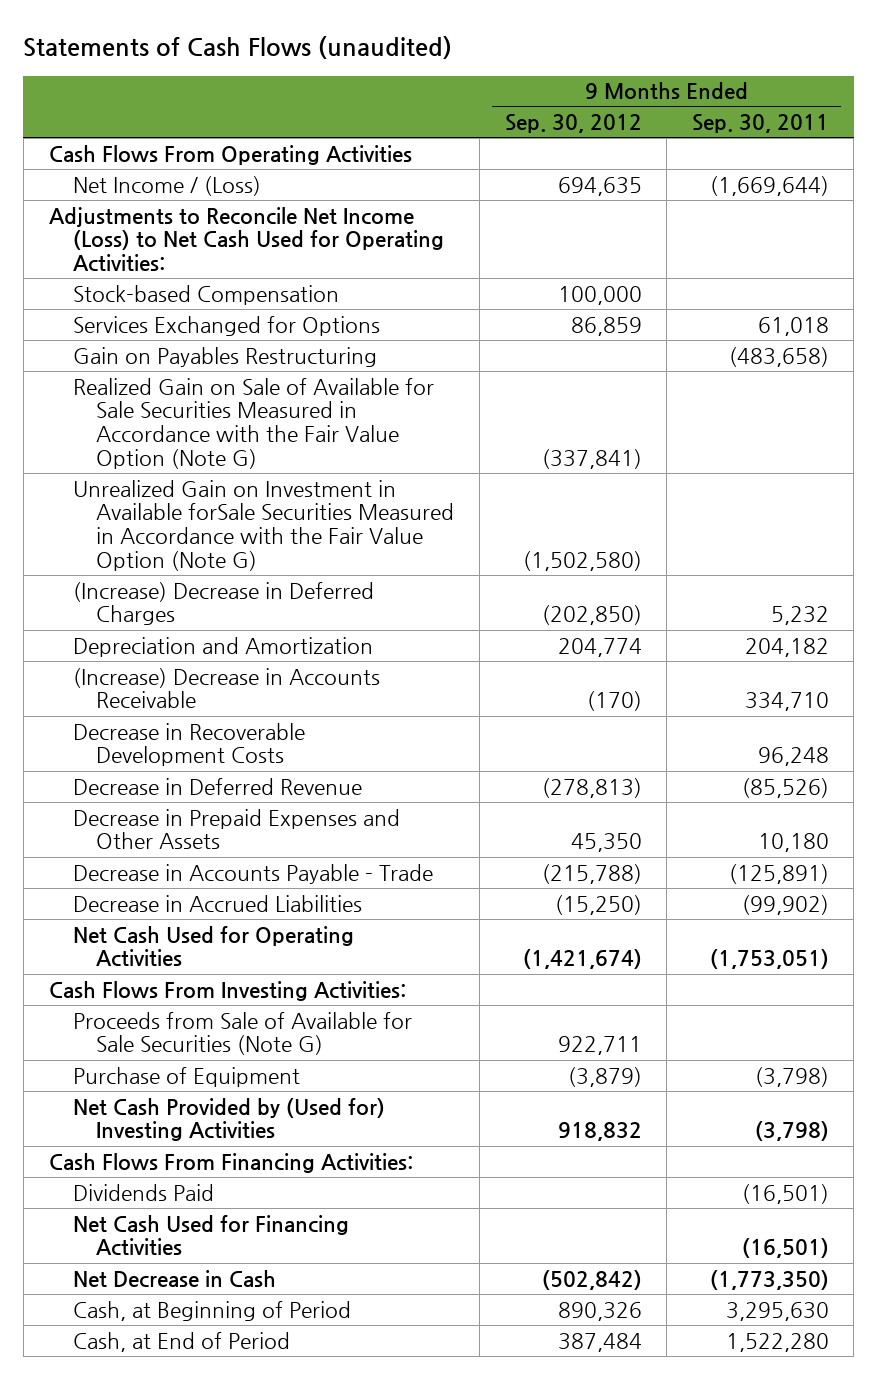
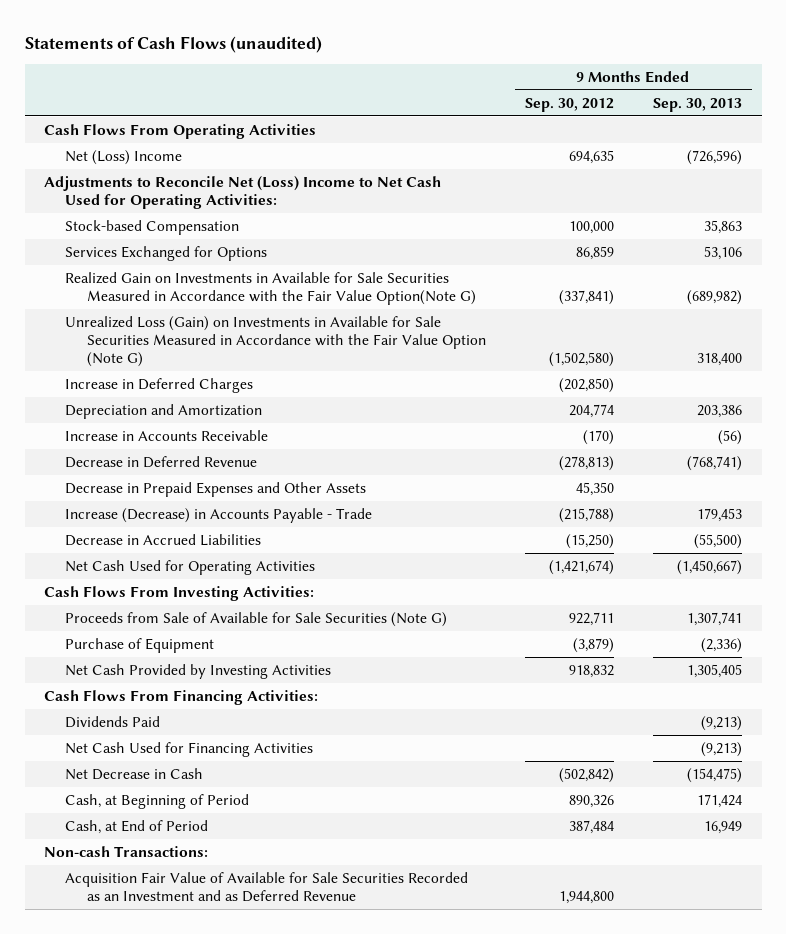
[691,114,829,134] Sep. 30, 2011 -> none
none -> [653,97,743,112] Sep. 30, 2013
[72,175,261,196] Net Income / (Loss) -> [65,149,183,165] Net (Loss) Income
[48,206,444,273] Adjustments to Reconcile Net Income (Loss) to Net Cash Used for Operating Activities: -> [44,175,442,209] Adjustments to Reconcile Net (Loss) Income to Net Cash Used for Operating Activities:
[72,346,377,367] Gain on Payables Restructuring -> none
[72,377,434,470] Realized Gain on Sale of Available for Sale Securities Measured in Accordance with the Fair Value Option (Note G) -> [65,271,476,305] Realized Gain on Investments in Available for Sale Securities Measured in Accordance with the Fair Value Option(Note G)
[72,479,455,572] Unrealized Gain on Investment in Available forSale Securities Measured in Accordance with the Fair Value Option (Note G) -> [65,315,486,367] Unrealized Loss (Gain) on Investments in Available for Sale Securities Measured in Accordance with the Fair Value Option (Note G)
[72,581,374,626] (Increase) Decrease in Deferred Charges -> [65,377,254,393] Increase in Deferred Charges
[72,722,305,767] Decrease in Recoverable Development Costs -> none
[72,667,380,709] (Increase) Decrease in Accounts Receivable -> [65,429,269,441] Increase in Accounts Receivable
[72,863,433,884] Decrease in Accounts Payable - Trade -> [65,507,373,523] Increase (Decrease) in Accounts Payable - Trade
[72,1097,385,1142] Net Cash Provided by (Used for) Investing Activities -> [65,663,332,679] Net Cash Provided by Investing Activities
none -> [44,845,209,857] Non-cash Transactions:
none -> [65,871,469,902] Acquisition Fair Value of Available for Sale Securities Recorded as an Investment and as Deferred Revenue

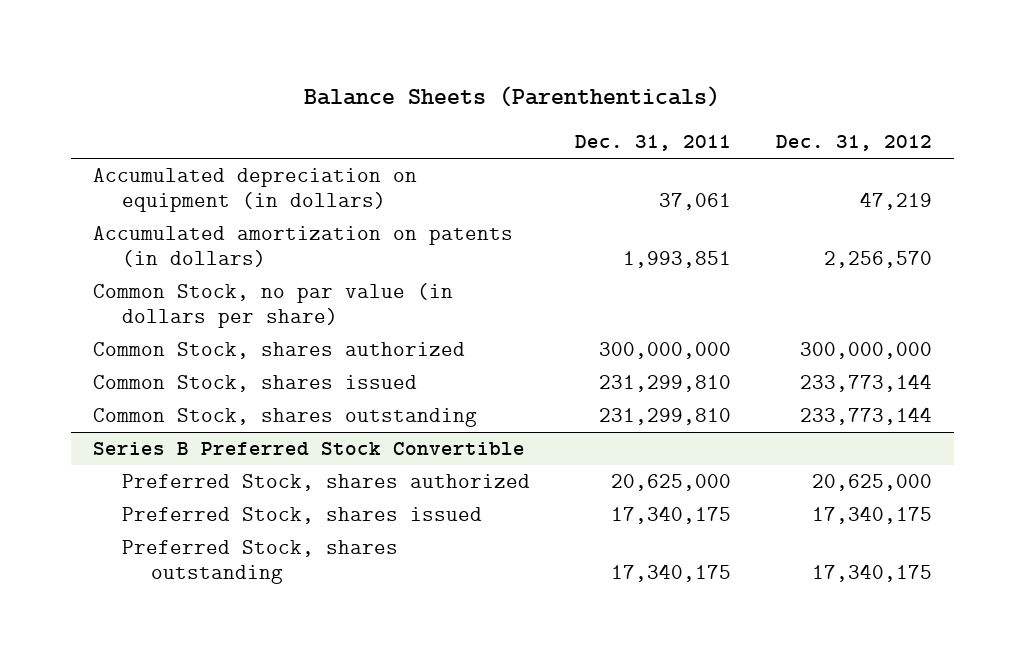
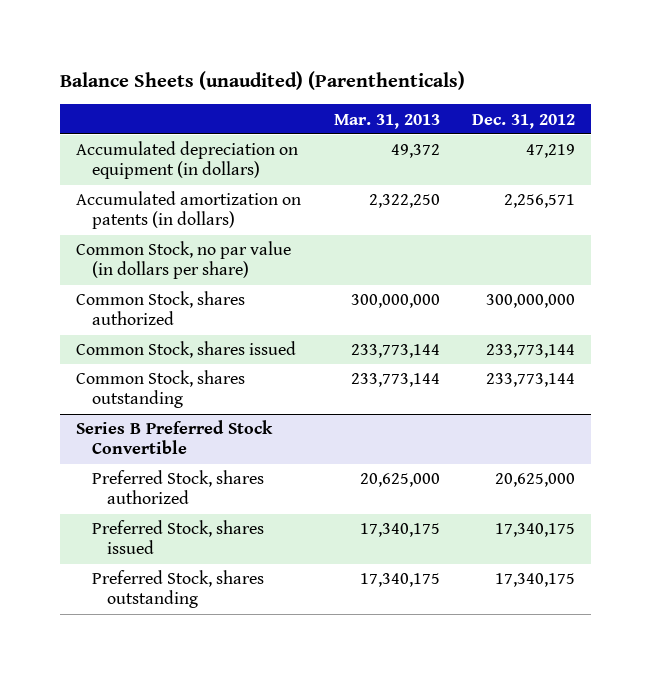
[304,85,721,107] Balance Sheets (Parenthenticals) -> [60,71,466,91] Balance Sheets (unaudited) (Parenthenticals)
[575,135,732,152] Dec. 31, 2011 -> none
none -> [333,113,440,129] Mar. 31, 2013
[823,251,932,269] 2,256,570 -> [504,194,576,209] 2,256,571

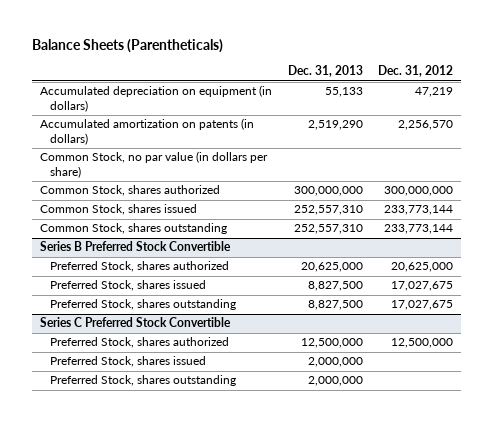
[60,71,466,91] Balance Sheets (unaudited) (Parenthenticals) -> [32,39,224,54] Balance Sheets (Parentheticals)
[333,113,440,129] Mar. 31, 2013 -> none
none -> [287,65,363,78] Dec. 31, 2013
[504,194,576,209] 2,256,571 -> [398,120,454,131] 2,256,570
[495,523,576,538] 17,340,175 -> [391,281,454,292] 17,027,675
[495,573,576,588] 17,340,175 -> [391,300,454,311] 17,027,675
none -> [40,317,232,328] Series C Preferred Stock Convertible
none -> [49,337,229,349] Preferred Stock, shares authorized
none -> [49,356,206,368] Preferred Stock, shares issued
none -> [49,375,236,387] Preferred Stock, shares outstanding

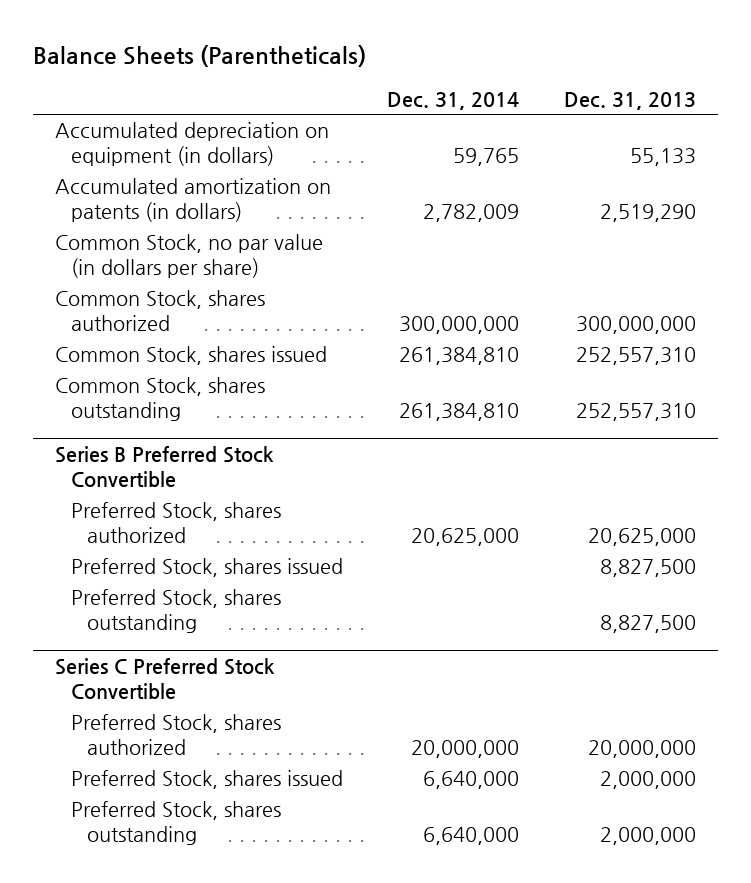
[378,65,454,78] Dec. 31, 2012 -> none
none -> [387,91,520,110] Dec. 31, 2014
[300,338,363,349] 12,500,000 -> [587,740,696,759] 20,000,000

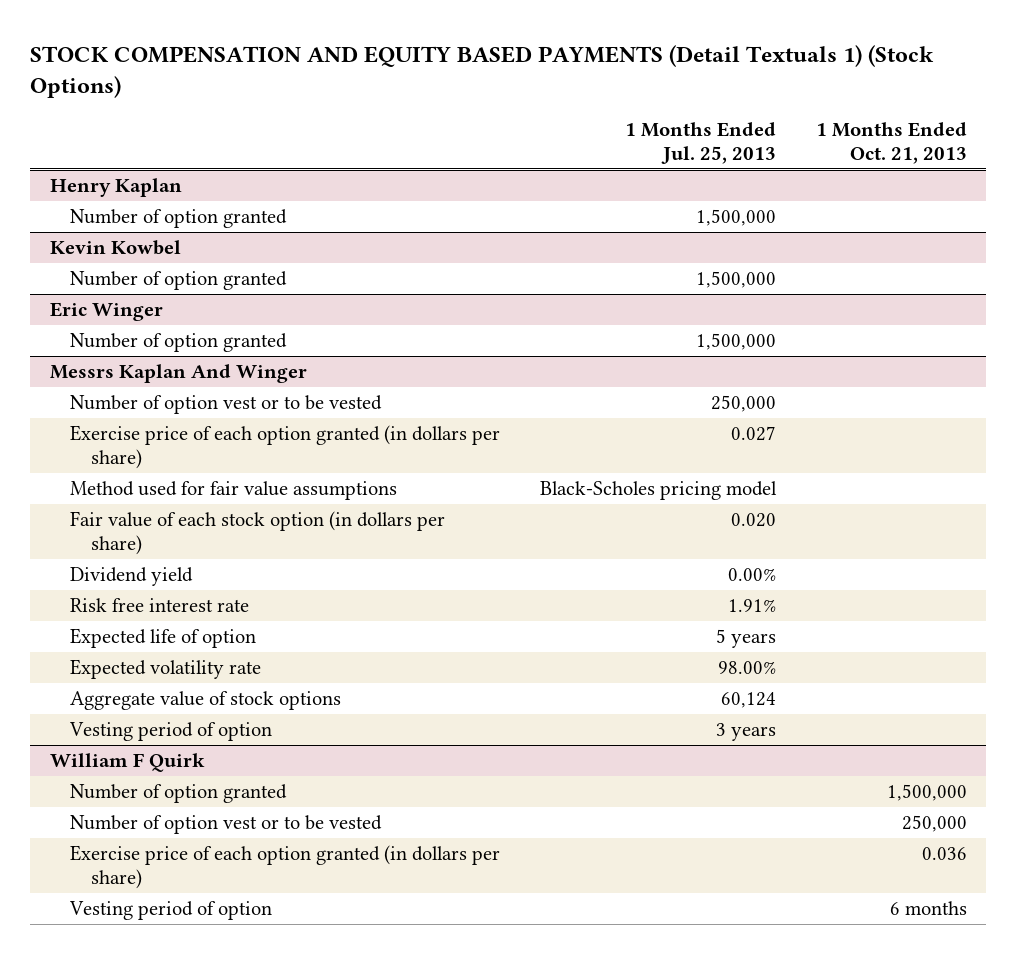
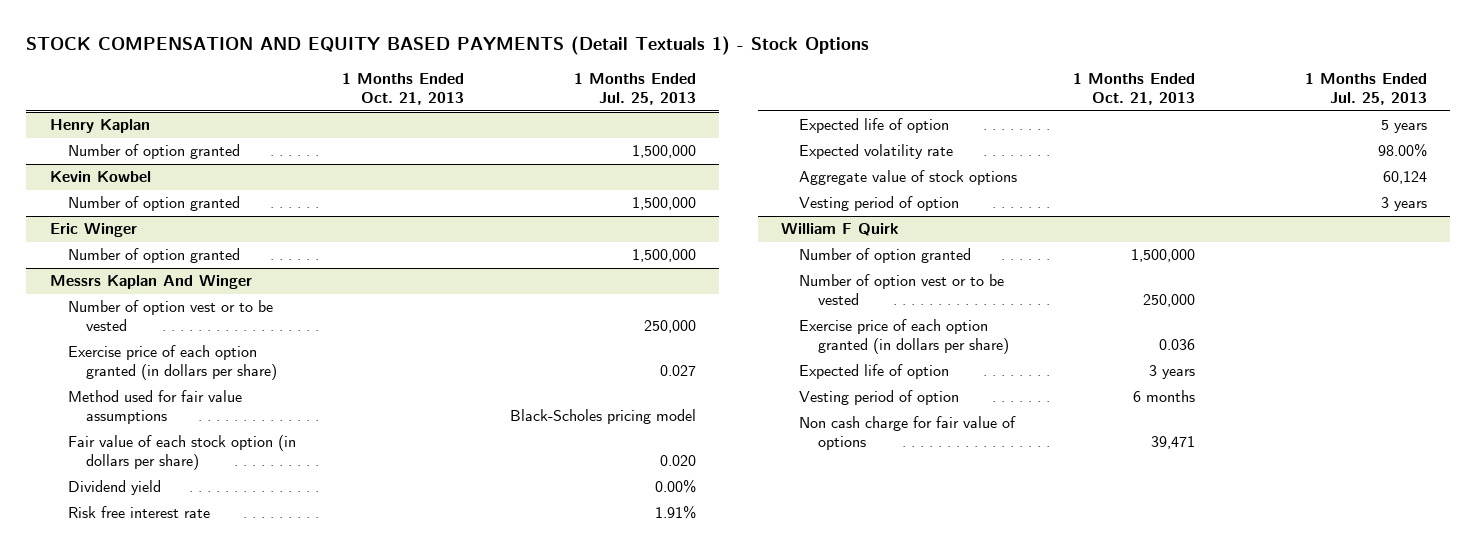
[29,44,934,99] STOCK COMPENSATION AND EQUITY BASED PAYMENTS (Detail Textuals 1) (Stock Options) -> [26,36,870,56] STOCK COMPENSATION AND EQUITY BASED PAYMENTS (Detail Textuals 1) - Stock Options
none -> [799,364,950,380] Expected life of option
none -> [799,416,1017,450] Non cash charge for fair value of options

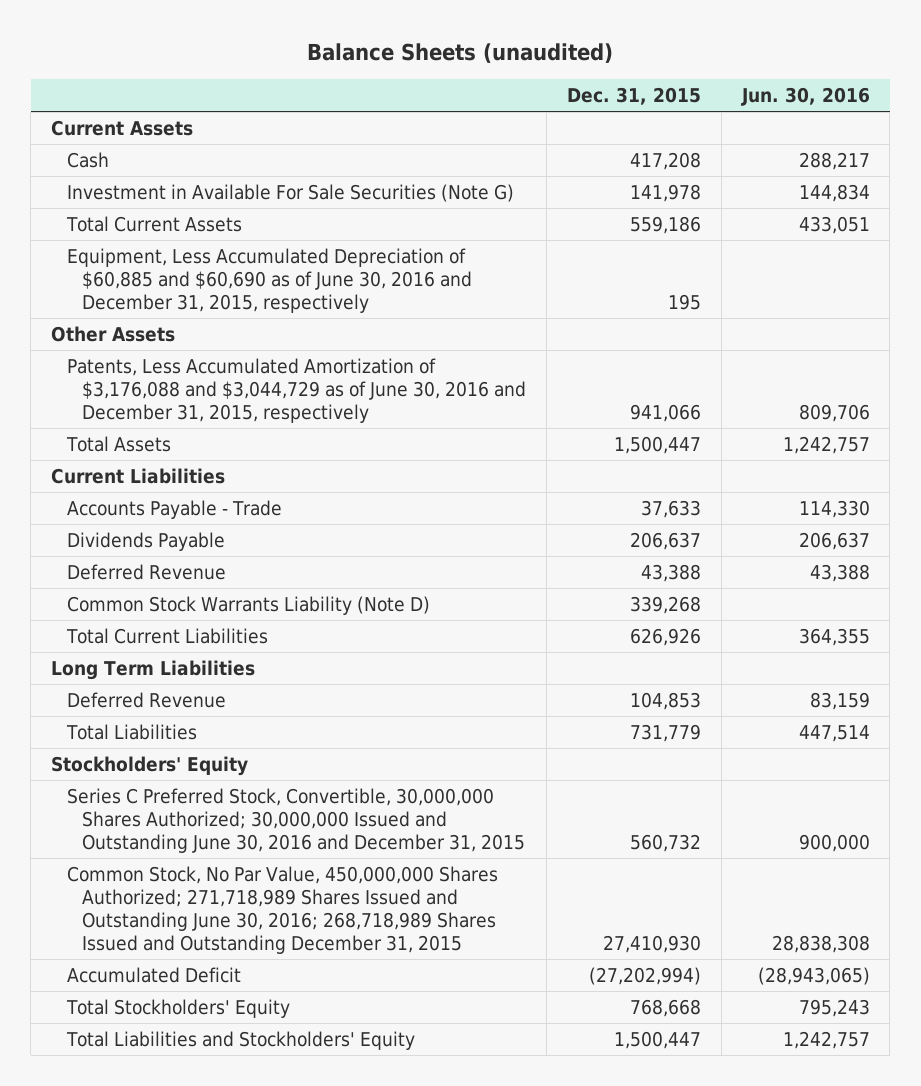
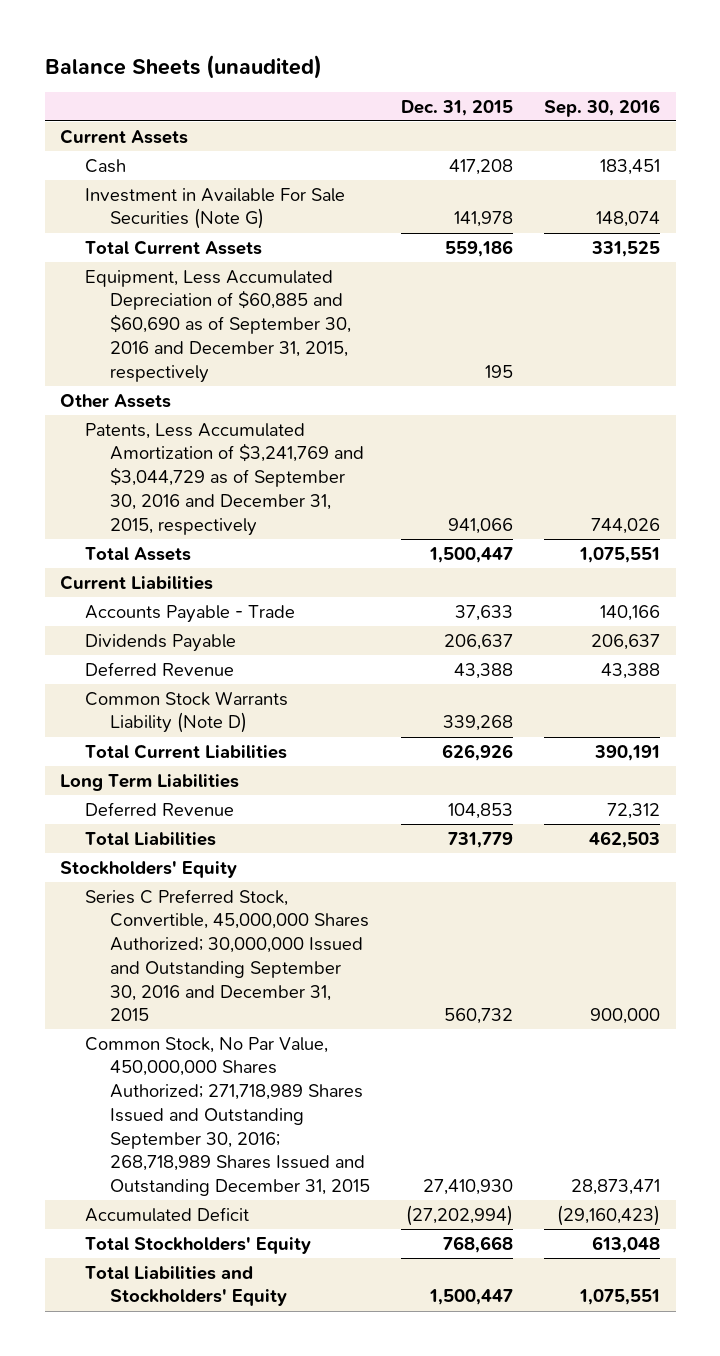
[740,87,870,107] Jun. 30, 2016 -> none
none -> [544,98,661,117] Sep. 30, 2016
[66,247,473,314] Equipment, Less Accumulated Depreciation of $60,885 and $60,690 as of June 30, 2016 and December 31, 2015, respectively -> [85,269,352,383] Equipment, Less Accumulated Depreciation of $60,885 and $60,690 as of September 30, 2016 and December 31, 2015, respectively
[66,357,527,424] Patents, Less Accumulated Amortization of $3,176,088 and $3,044,729 as of June 30, 2016 and December 31, 2015, respectively -> [85,422,365,536] Patents, Less Accumulated Amortization of $3,241,769 and $3,044,729 as of September 30, 2016 and December 31, 2015, respectively
[66,787,526,854] Series C Preferred Stock, Convertible, 30,000,000 Shares Authorized; 30,000,000 Issued and Outstanding June 30, 2016 and December 31, 2015 -> [85,888,370,1022] Series C Preferred Stock, Convertible, 45,000,000 Shares Authorized; 30,000,000 Issued and Outstanding September 30, 2016 and December 31, 2015
[66,865,498,955] Common Stock, No Par Value, 450,000,000 Shares Authorized; 271,718,989 Shares Issued and Outstanding June 30, 2016; 268,718,989 Shares Issued and Outstanding December 31, 2015 -> [85,1036,371,1197] Common Stock, No Par Value, 450,000,000 Shares Authorized; 271,718,989 Shares Issued and Outstanding September 30, 2016; 268,718,989 Shares Issued and Outstanding December 31, 2015

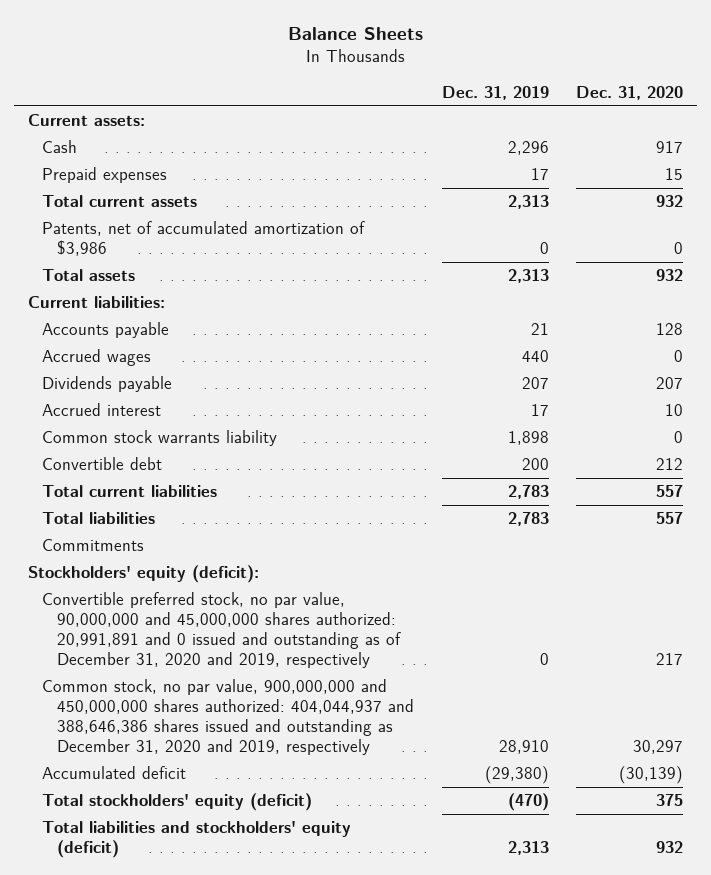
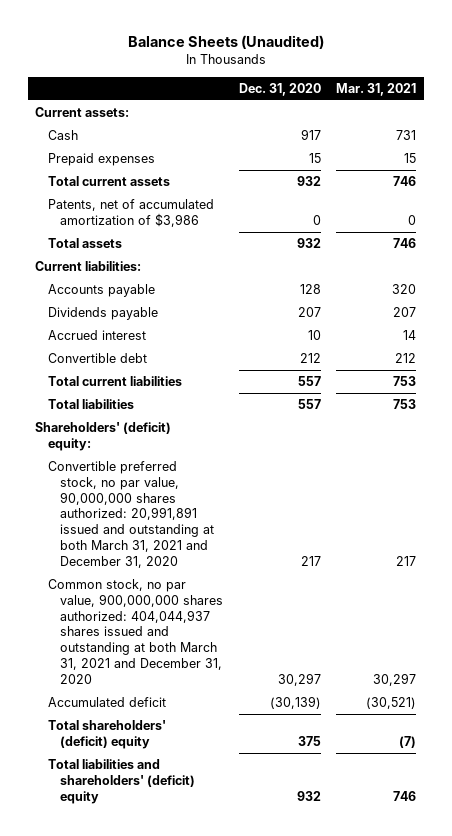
[287,26,423,40] Balance Sheets -> [127,35,324,50] Balance Sheets (Unaudited)
[441,85,549,100] Dec. 31, 2019 -> none
none -> [336,82,417,96] Mar. 31, 2021
[42,349,152,367] Accrued wages -> none
[42,430,278,447] Common stock warrants liability -> none
[42,539,145,552] Commitments -> none
[28,565,260,584] Stockholders' equity (deficit): -> [35,422,172,451] Shareholders' (deficit) equity:
[42,592,401,669] Convertible preferred stock, no par value, 90,000,000 and 45,000,000 shares authorized: 20,991,891 and 0 issued and outstanding as of December 31, 2020 and 2019, respectively -> [47,461,214,568] Convertible preferred stock, no par value, 90,000,000 shares authorized: 20,991,891 issued and outstanding at both March 31, 2021 and December 31, 2020
[42,679,414,756] Common stock, no par value, 900,000,000 and 450,000,000 shares authorized: 404,044,937 and 388,646,386 shares issued and outstanding as December 31, 2020 and 2019, respectively -> [47,579,223,684] Common stock, no par value, 900,000,000 shares authorized: 404,044,937 shares issued and outstanding at both March 31, 2021 and December 31, 2020
[42,793,313,812] Total stockholders' equity (deficit) -> [47,720,166,749] Total shareholders' (deficit) equity
[42,821,352,859] Total liabilities and stockholders' equity (deficit) -> [47,759,195,804] Total liabilities and shareholders' (deficit) equity

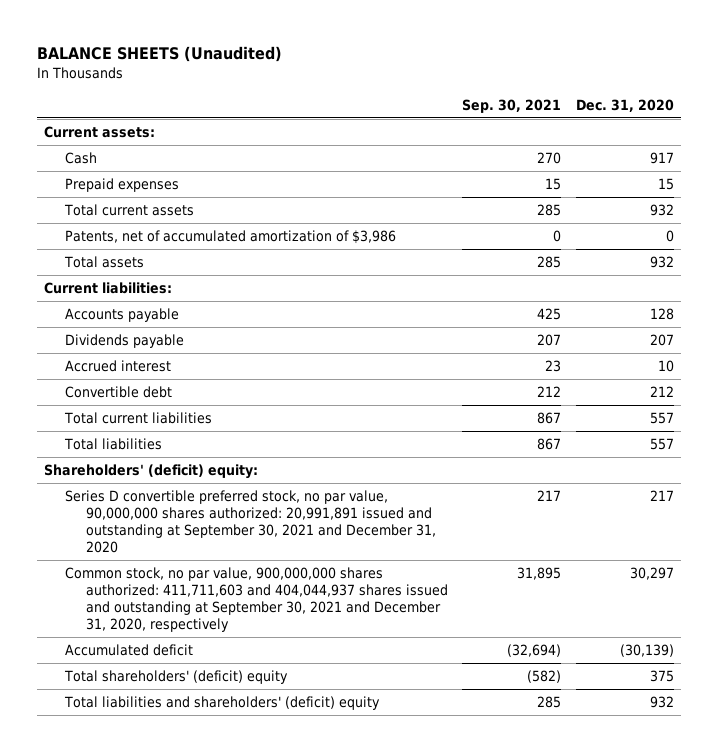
[127,35,324,50] Balance Sheets (Unaudited) -> [36,45,282,62] BALANCE SHEETS (Unaudited)
[336,82,417,96] Mar. 31, 2021 -> none
none -> [462,98,562,113] Sep. 30, 2021
[47,461,214,568] Convertible preferred stock, no par value, 90,000,000 shares authorized: 20,991,891 issued and outstanding at both March 31, 2021 and December 31, 2020 -> [64,490,436,554] Series D convertible preferred stock, no par value, 90,000,000 shares authorized: 20,991,891 issued and outstanding at September 30, 2021 and December 31, 2020
[47,579,223,684] Common stock, no par value, 900,000,000 shares authorized: 404,044,937 shares issued and outstanding at both March 31, 2021 and December 31, 2020 -> [64,567,448,633] Common stock, no par value, 900,000,000 shares authorized: 411,711,603 and 404,044,937 shares issued and outstanding at September 30, 2021 and December 31, 2020, respectively

